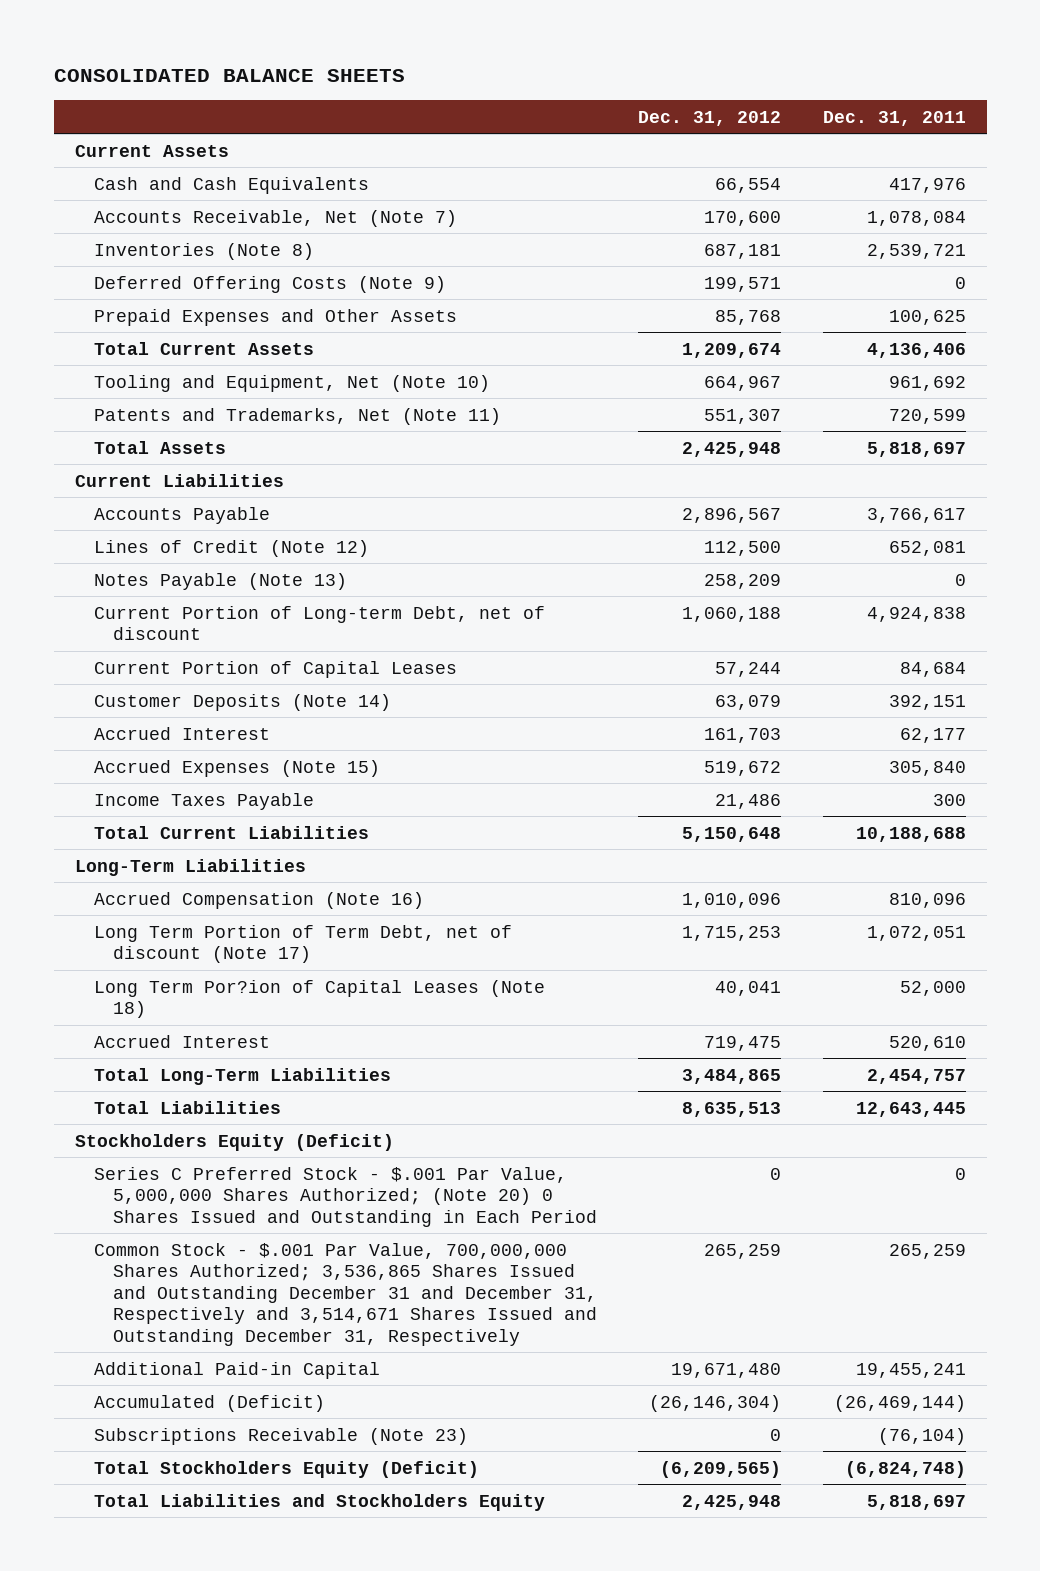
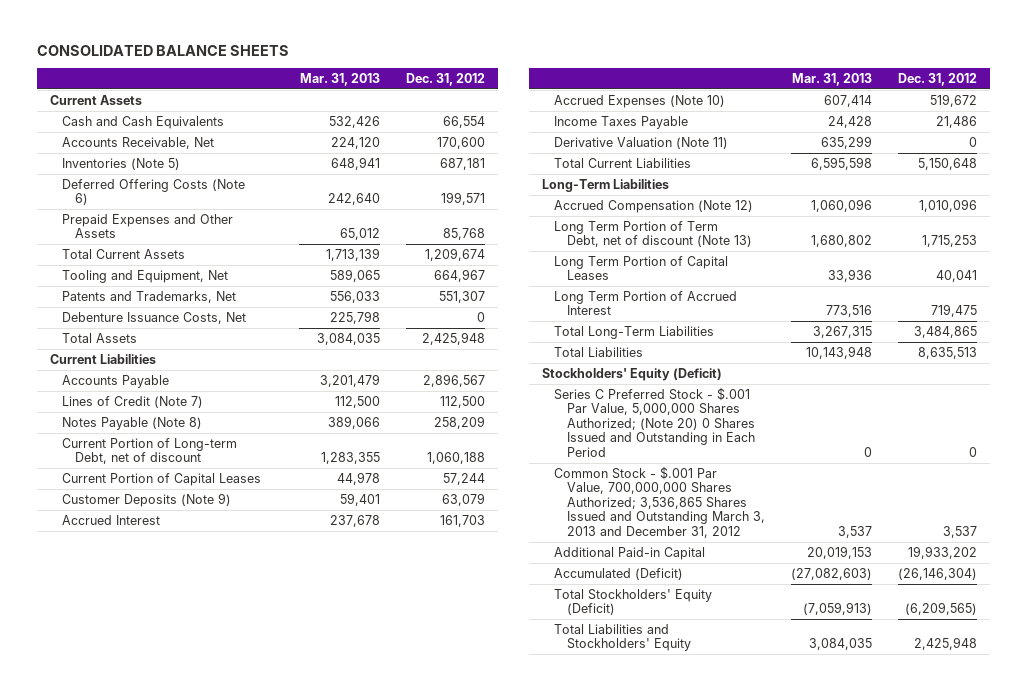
[822,110,966,126] Dec. 31, 2011 -> none
none -> [299,73,380,87] Mar. 31, 2013
[93,209,457,227] Accounts Receivable, Net (Note 7) -> [62,136,215,149] Accounts Receivable, Net
[93,242,314,260] Inventories (Note 8) -> [62,157,181,170] Inventories (Note 5)
[93,275,446,293] Deferred Offering Costs (Note 9) -> [62,178,246,206] Deferred Offering Costs (Note 6)
[93,374,490,392] Tooling and Equipment, Net (Note 10) -> [62,269,229,283] Tooling and Equipment, Net
[93,407,501,425] Patents and Trademarks, Net (Note 11) -> [62,290,237,303] Patents and Trademarks, Net
none -> [62,311,247,324] Debenture Issuance Costs, Net
[93,539,369,557] Lines of Credit (Note 12) -> [62,395,204,408] Lines of Credit (Note 7)
[93,572,347,590] Notes Payable (Note 13) -> [62,416,203,430] Notes Payable (Note 8)
[93,693,391,711] Customer Deposits (Note 14) -> [62,492,232,507] Customer Deposits (Note 9)
[93,759,380,777] Accrued Expenses (Note 15) -> [554,94,726,108] Accrued Expenses (Note 10)
none -> [554,136,729,149] Derivative Valuation (Note 11)
[93,891,424,909] Accrued Compensation (Note 16) -> [554,199,754,213] Accrued Compensation (Note 12)
[93,924,512,964] Long Term Portion of Term Debt, net of discount (Note 17) -> [554,220,752,248] Long Term Portion of Term Debt, net of discount (Note 13)
[93,979,545,1019] Long Term Por?ion of Capital Leases (Note 18) -> [554,255,729,281] Long Term Portion of Capital Leases
[93,1034,270,1048] Accrued Interest -> [554,290,738,316] Long Term Portion of Accrued Interest
[74,1133,394,1151] Stockholders Equity (Deficit) -> [541,367,722,381] Stockholders' Equity (Deficit)
[93,1242,597,1346] Common Stock - $.001 Par Value, 700,000,000 Shares Authorized; 3,536,865 Shares Issued and Outstanding December 31 and December 31, Respectively and 3,514,671 Shares Issued and Outstanding December 31, Respectively -> [554,465,765,538] Common Stock - $.001 Par Value, 700,000,000 Shares Authorized; 3,536,865 Shares Issued and Outstanding March 3, 2013 and December 31, 2012
[704,1243,782,1259] 265,259 -> [942,525,977,538] 3,537
[671,1362,782,1378] 19,671,480 -> [907,545,977,559] 19,933,202
[93,1427,468,1445] Subscriptions Receivable (Note 23) -> none
[93,1460,479,1478] Total Stockholders Equity (Deficit) -> [554,588,713,616] Total Stockholders' Equity (Deficit)
[93,1493,545,1511] Total Liabilities and Stockholders Equity -> [554,623,691,652] Total Liabilities and Stockholders' Equity

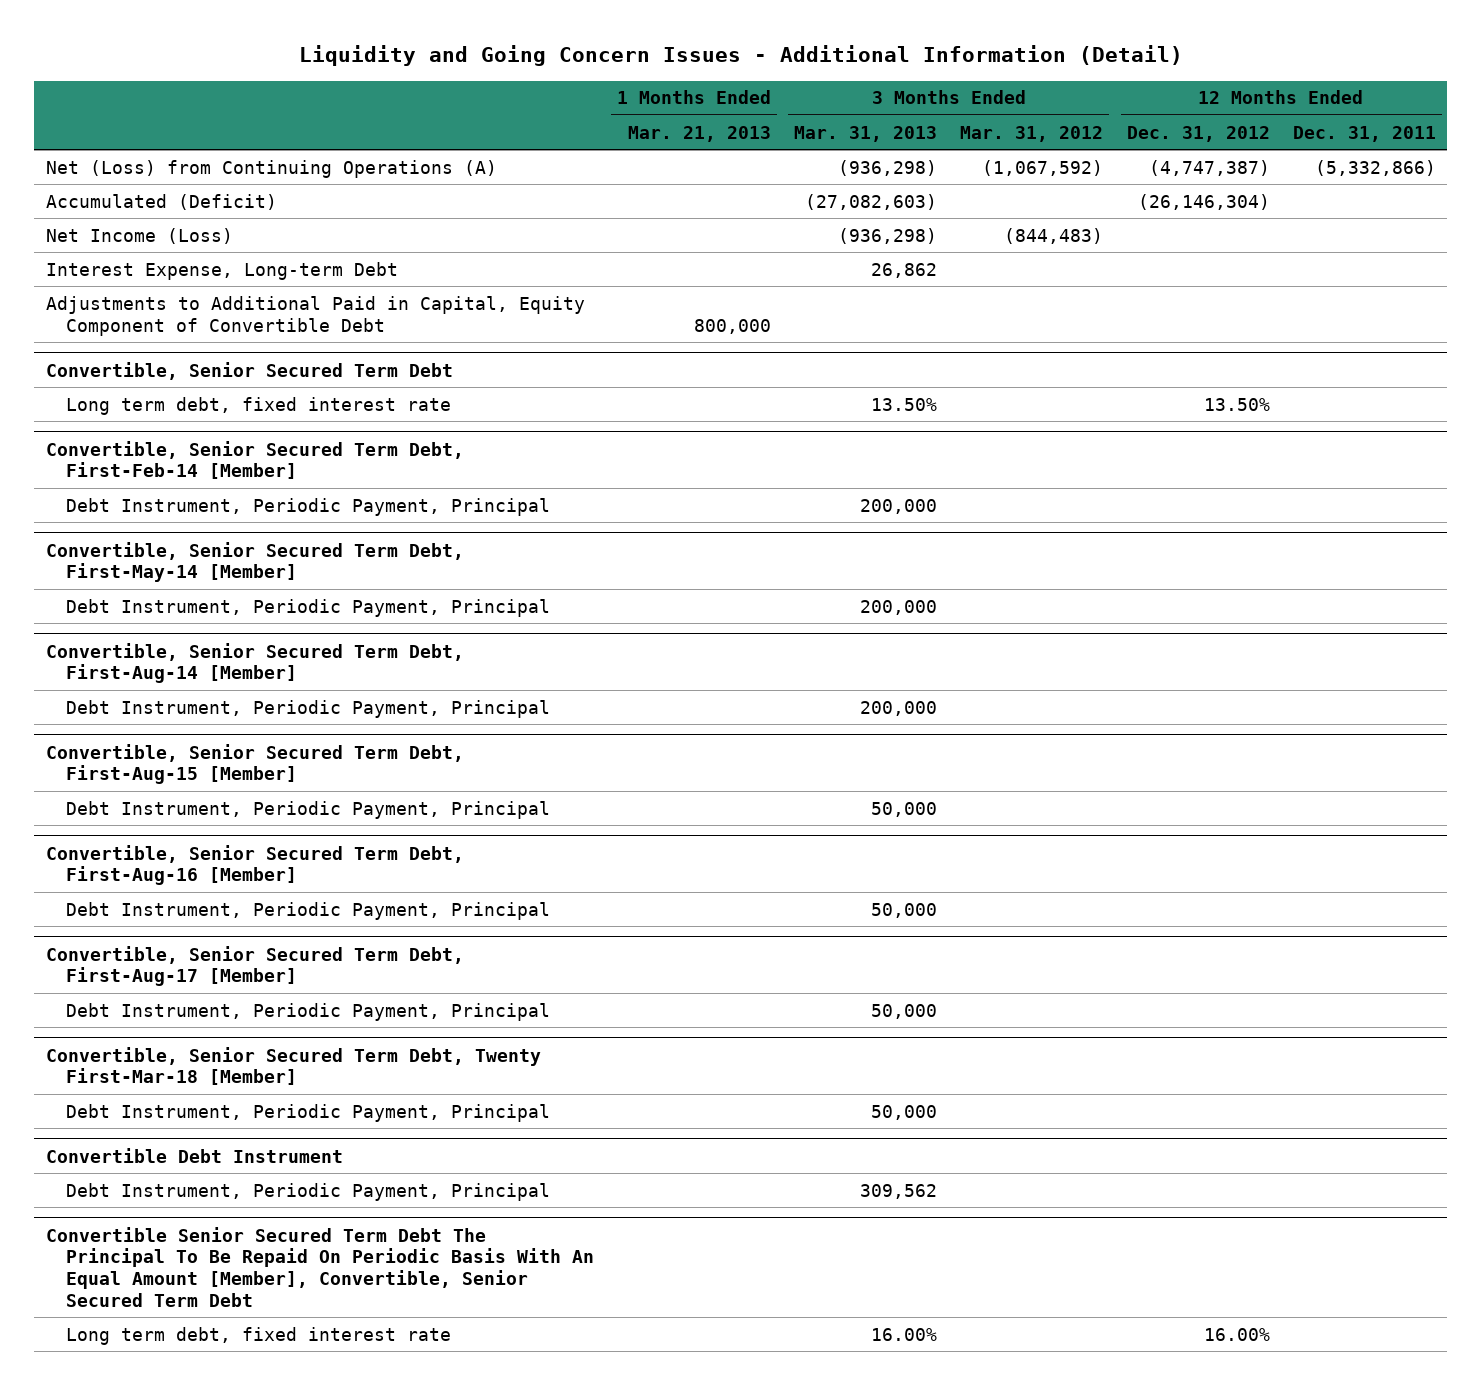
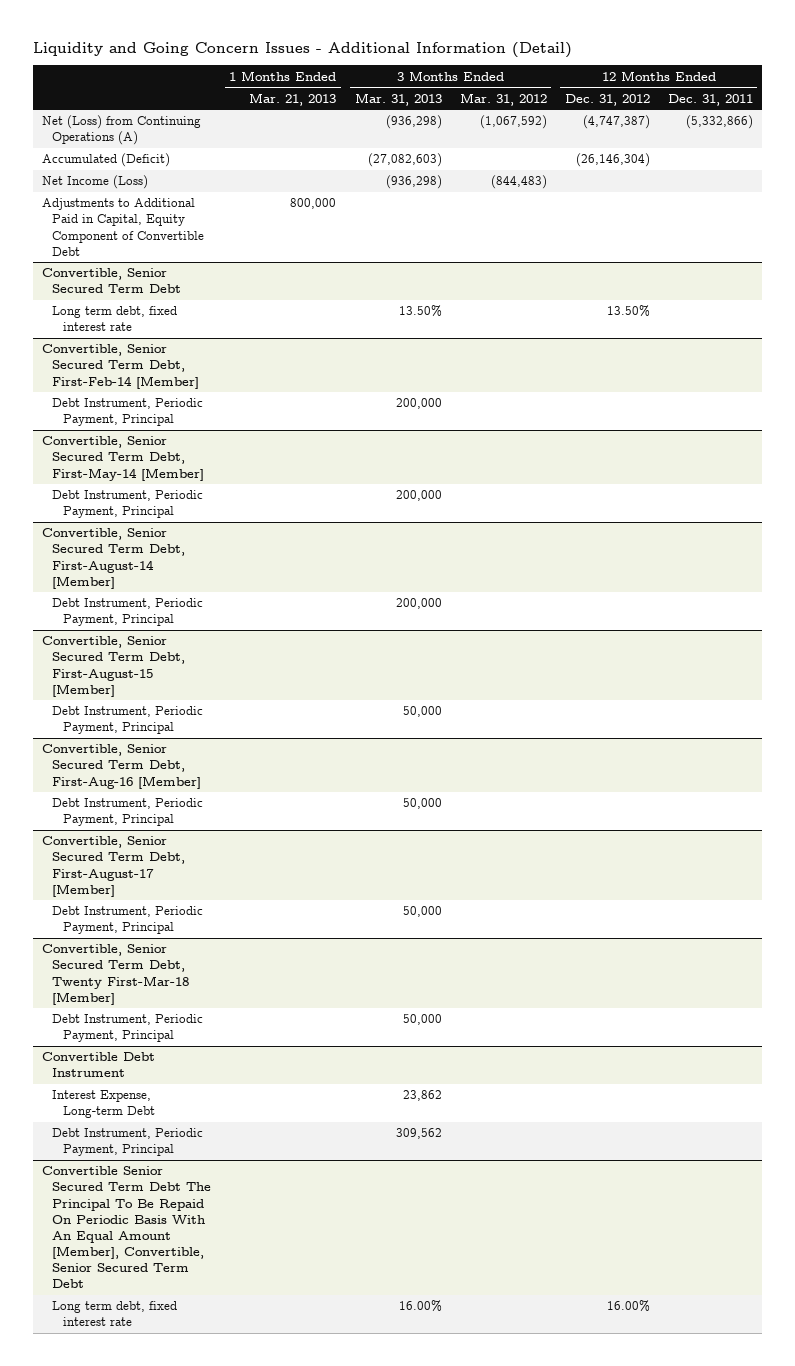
[45,261,398,280] Interest Expense, Long-term Debt -> none
[45,642,464,684] Convertible, Senior Secured Term Debt, First-Aug-14 [Member] -> [41,528,186,589] Convertible, Senior Secured Term Debt, First-August-14 [Member]
[45,743,464,785] Convertible, Senior Secured Term Debt, First-Aug-15 [Member] -> [41,636,186,697] Convertible, Senior Secured Term Debt, First-August-15 [Member]
[45,945,464,987] Convertible, Senior Secured Term Debt, First-Aug-17 [Member] -> [41,836,186,897] Convertible, Senior Secured Term Debt, First-August-17 [Member]
none -> [52,1090,155,1119] Interest Expense, Long-term Debt

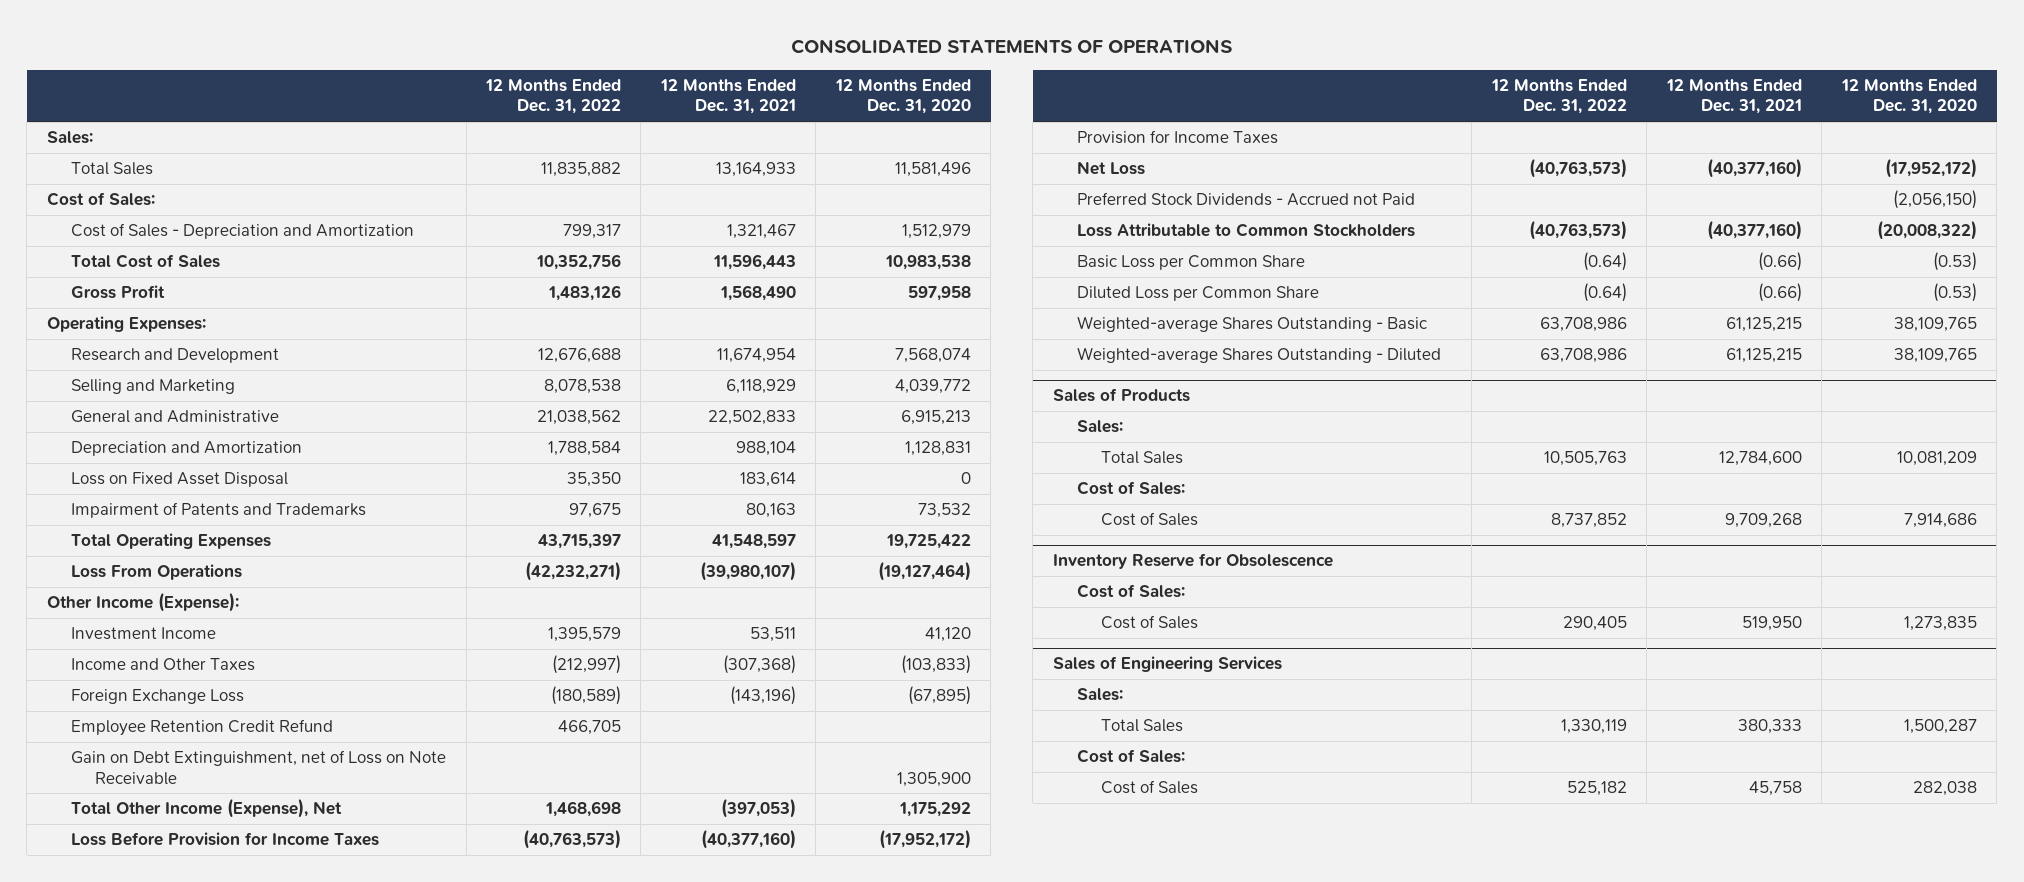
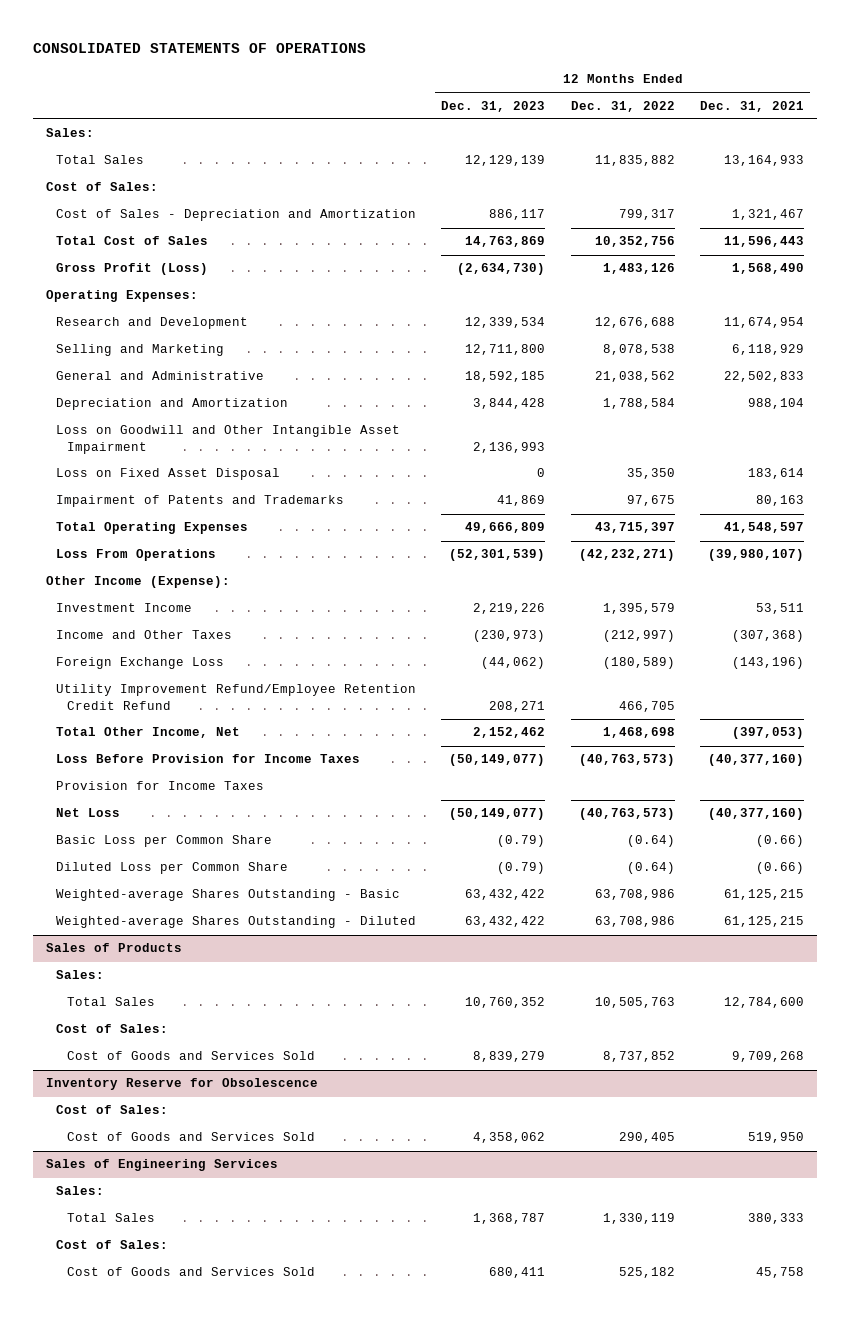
[834,79,971,115] 12 Months Ended Dec. 31, 2020 -> none
none -> [441,100,546,112] Dec. 31, 2023
[71,285,166,300] Gross Profit -> [56,263,209,276] Gross Profit (Loss)
none -> [56,425,401,455] Loss on Goodwill and Other Intangible Asset Impairment
[71,750,447,785] Gain on Debt Extinguishment, net of Loss on Note Receivable -> none
[71,719,334,737] Employee Retention Credit Refund -> [56,684,417,711] Utility Improvement Refund/Employee Retention Credit Refund
[71,798,343,819] Total Other Income (Expense), Net -> [56,727,241,739] Total Other Income, Net
[1076,192,1415,207] Preferred Stock Dividends - Accrued not Paid -> none
[1076,223,1415,238] Loss Attributable to Common Stockholders -> none
[1101,512,1199,527] Cost of Sales -> [66,1051,315,1061] Cost of Goods and Services Sold
[1101,615,1199,630] Cost of Sales -> [66,1132,315,1142] Cost of Goods and Services Sold
[1101,780,1199,795] Cost of Sales -> [66,1267,315,1277] Cost of Goods and Services Sold

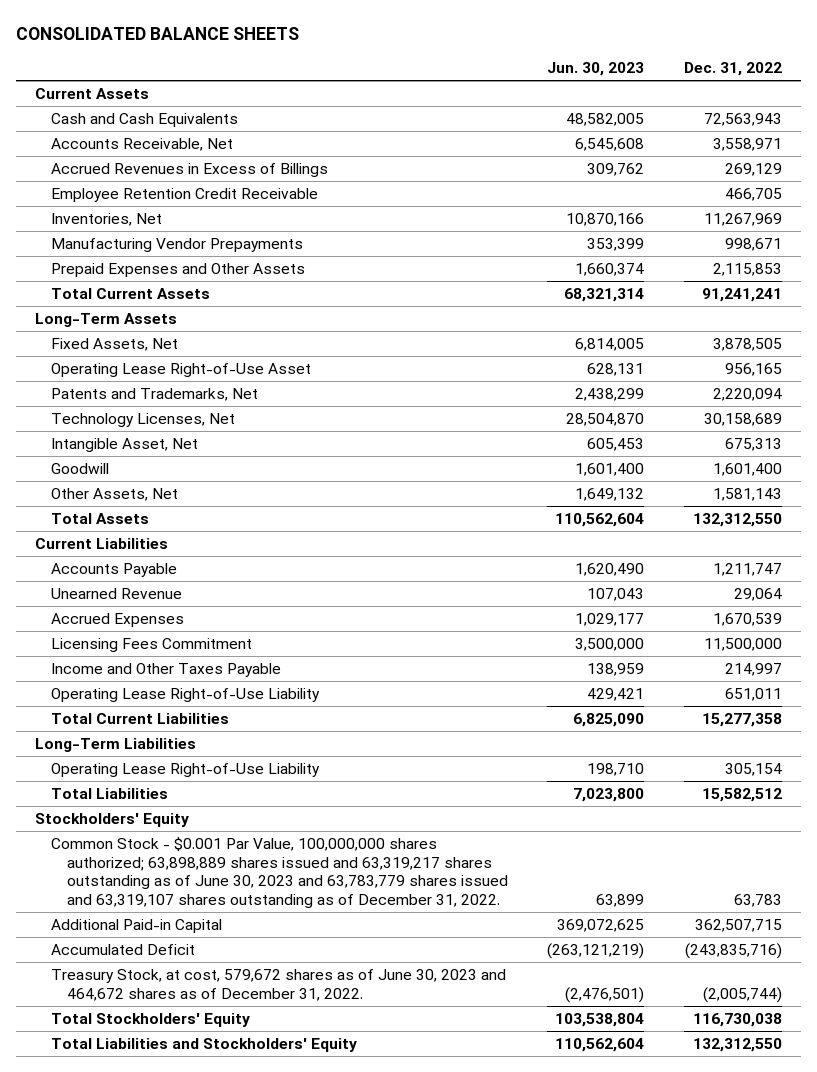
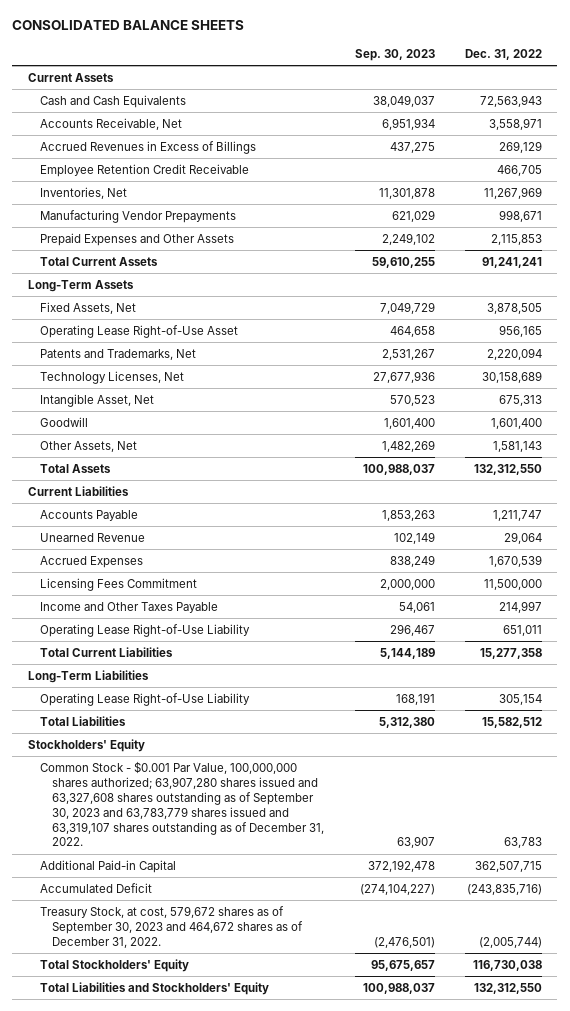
[547,61,645,76] Jun. 30, 2023 -> none
none -> [354,49,435,62] Sep. 30, 2023
[51,837,509,908] Common Stock - $0.001 Par Value, 100,000,000 shares authorized; 63,898,889 shares issued and 63,319,217 shares outstanding as of June 30, 2023 and 63,783,779 shares issued and 63,319,107 shares outstanding as of December 31, 2022. -> [39,760,325,847] Common Stock - $0.001 Par Value, 100,000,000 shares authorized; 63,907,280 shares issued and 63,327,608 shares outstanding as of September 30, 2023 and 63,783,779 shares issued and 63,319,107 shares outstanding as of December 31, 2022.
[51,969,507,1001] Treasury Stock, at cost, 579,672 shares as of June 30, 2023 and 464,672 shares as of December 31, 2022. -> [39,905,304,948] Treasury Stock, at cost, 579,672 shares as of September 30, 2023 and 464,672 shares as of December 31, 2022.

